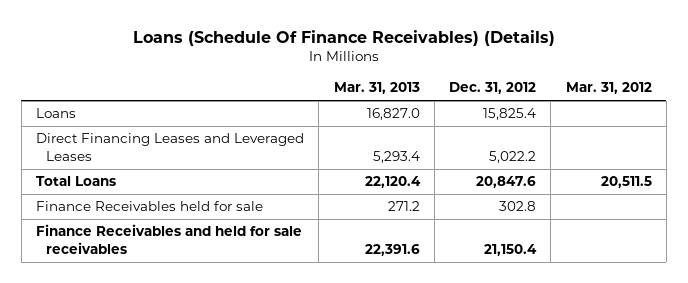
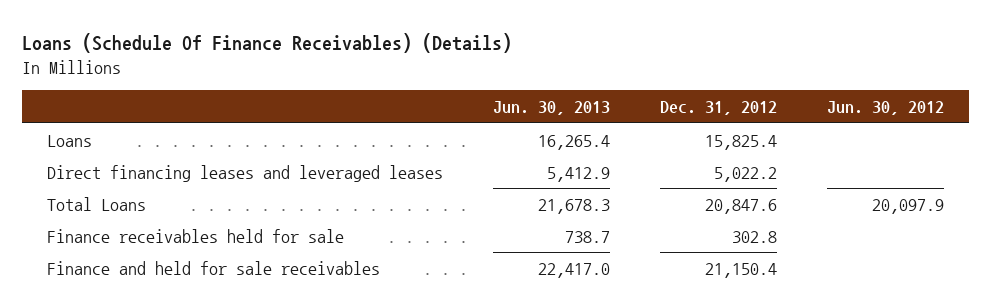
[333,82,420,95] Mar. 31, 2013 -> none
[565,82,652,95] Mar. 31, 2012 -> none
none -> [493,101,611,116] Jun. 30, 2013
none -> [826,101,944,116] Jun. 30, 2012
[36,133,305,161] Direct Financing Leases and Leveraged Leases -> [47,164,444,182] Direct financing leases and leveraged leases
[36,201,264,212] Finance Receivables held for sale -> [47,228,345,243] Finance receivables held for sale
[36,224,303,254] Finance Receivables and held for sale receivables -> [47,260,381,275] Finance and held for sale receivables

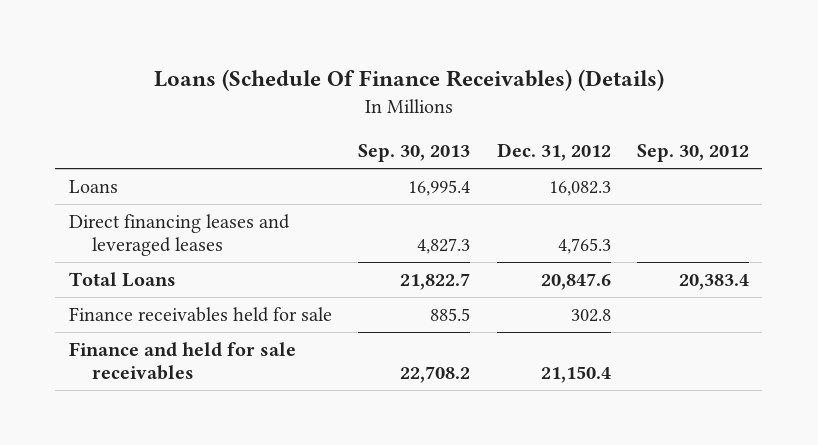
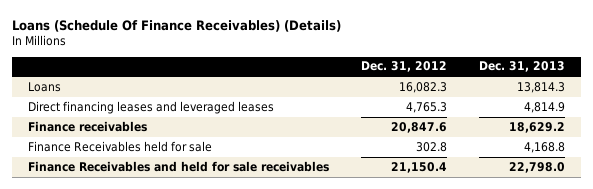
[358,144,471,163] Sep. 30, 2013 -> none
[637,144,750,163] Sep. 30, 2012 -> none
none -> [478,61,565,73] Dec. 31, 2013
[68,271,176,287] Total Loans -> [27,120,147,132] Finance receivables
[68,306,332,322] Finance receivables held for sale -> [27,140,212,152] Finance Receivables held for sale
[68,341,296,380] Finance and held for sale receivables -> [27,160,329,172] Finance Receivables and held for sale receivables

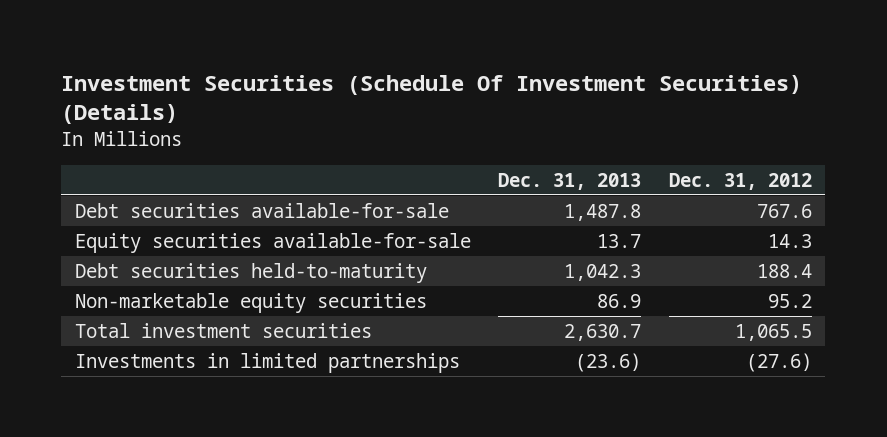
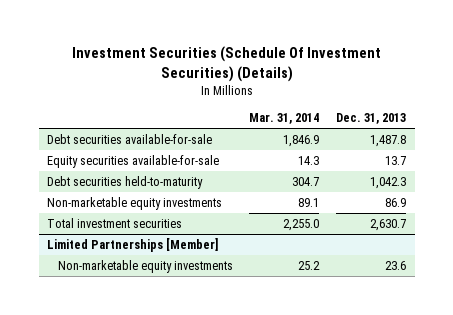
[668,172,812,190] Dec. 31, 2012 -> none
none -> [249,113,320,125] Mar. 31, 2014
[74,292,427,313] Non-marketable equity securities -> [47,196,223,210] Non-marketable equity investments
[74,352,460,373] Investments in limited partnerships -> none
none -> [47,237,219,252] Limited Partnerships [Member]
none -> [57,259,233,273] Non-marketable equity investments

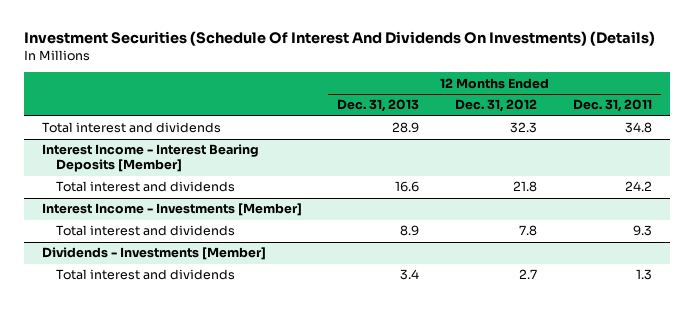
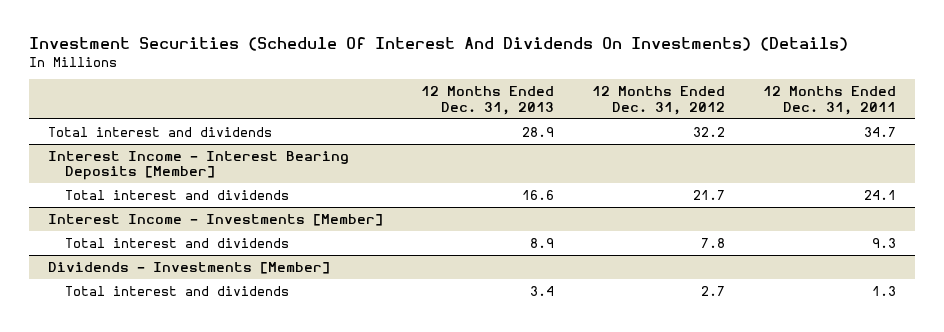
[510,122,538,134] 32.3 -> [692,126,725,137] 32.2
[625,122,653,134] 34.8 -> [863,126,896,137] 34.7
[513,181,538,193] 21.8 -> [692,189,725,200] 21.7
[625,181,653,192] 24.2 -> [863,189,896,200] 24.1

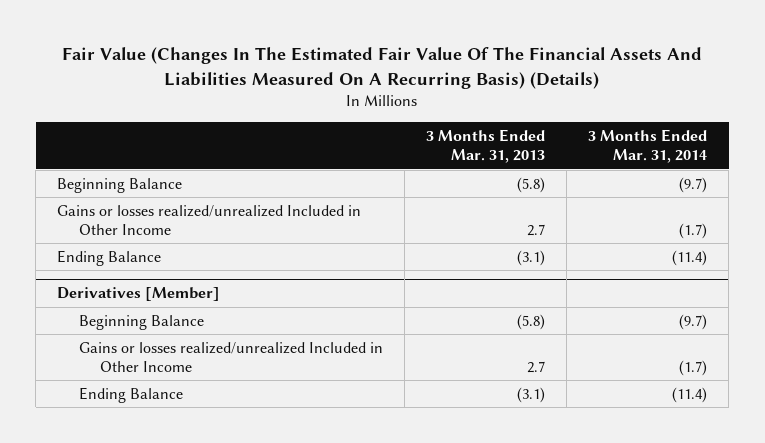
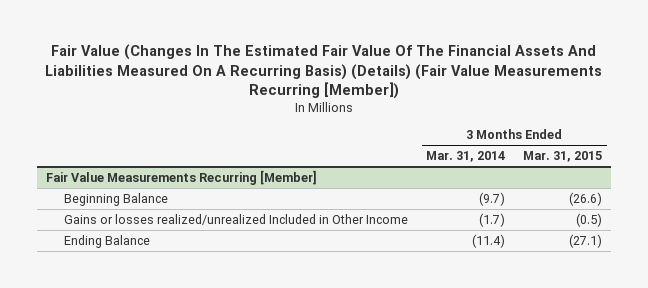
[62,47,703,89] Fair Value (Changes In The Estimated Fair Value Of The Financial Assets And Liabilities Measured On A Recurring Basis) (Details) -> [45,44,603,100] Fair Value (Changes In The Estimated Fair Value Of The Financial Assets And Liabilities Measured On A Recurring Basis) (Details) (Fair Value Measurements Recurring [Member])
[426,128,546,164] 3 Months Ended Mar. 31, 2013 -> none
none -> [523,151,603,163] Mar. 31, 2015
[57,177,183,193] Beginning Balance -> none
[57,204,362,235] Gains or losses realized/unrealized Included in Other Income -> none
[57,249,162,266] Ending Balance -> none
[57,287,221,302] Derivatives [Member] -> none
none -> [45,169,317,185] Fair Value Measurements Recurring [Member]

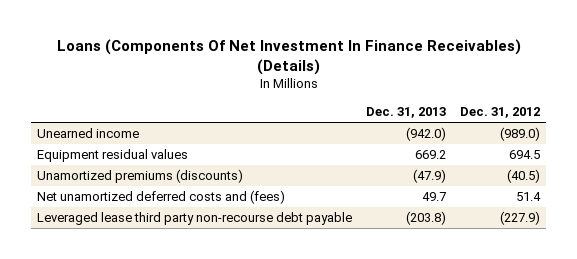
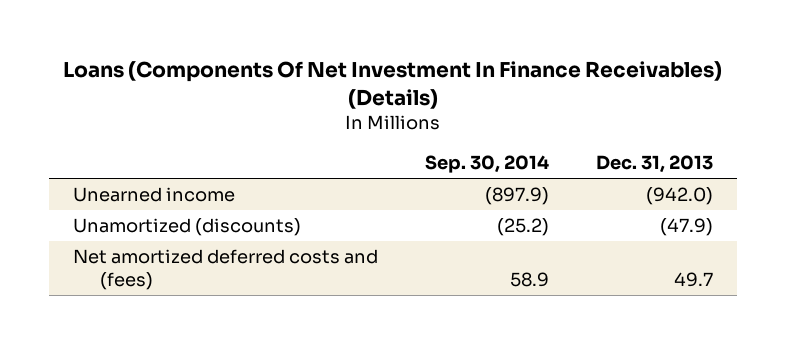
[459,107,540,119] Dec. 31, 2012 -> none
none -> [425,155,550,174] Sep. 30, 2014
[37,149,189,163] Equipment residual values -> none
[37,212,353,226] Leveraged lease third party non-recourse debt payable -> none
[37,169,244,184] Unamortized premiums (discounts) -> [72,218,301,237] Unamortized (discounts)
[37,190,286,205] Net unamortized deferred costs and (fees) -> [72,249,378,291] Net amortized deferred costs and (fees)

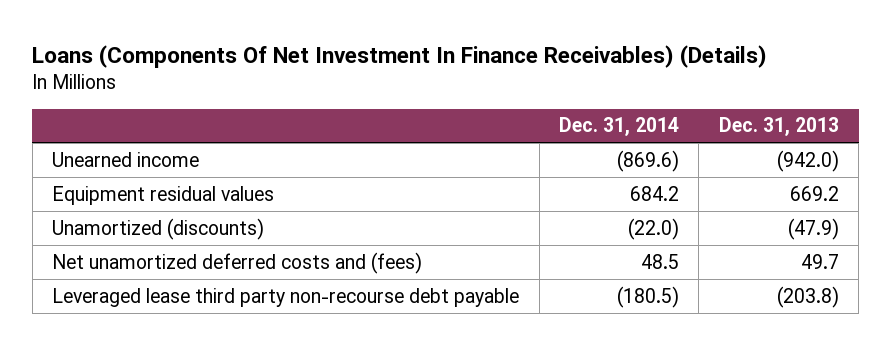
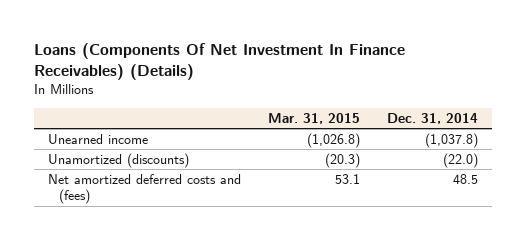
[718,117,839,137] Dec. 31, 2013 -> none
none -> [267,112,360,124] Mar. 31, 2015
[52,185,275,205] Equipment residual values -> none
[617,149,680,172] (869.6) -> [425,132,479,148] (1,037.8)
[52,287,520,307] Leveraged lease third party non-recourse debt payable -> none
[52,251,423,274] Net unamortized deferred costs and (fees) -> [47,173,241,205] Net amortized deferred costs and (fees)

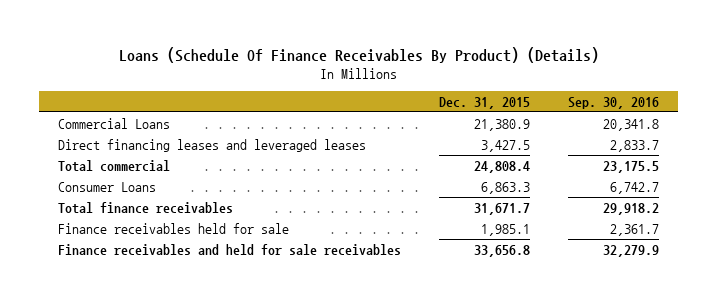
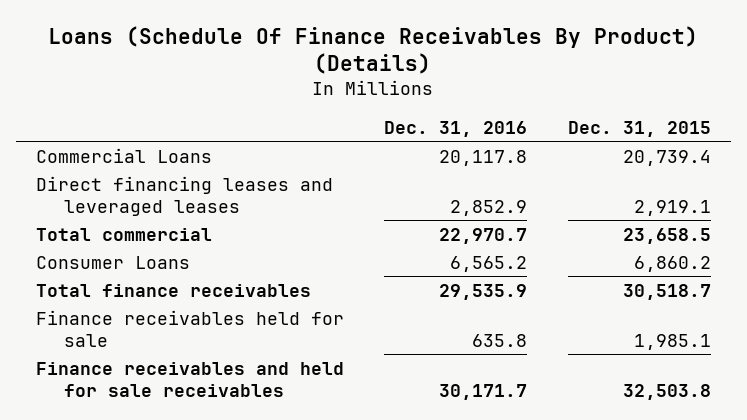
[567,96,659,109] Sep. 30, 2016 -> none
none -> [384,120,528,137] Dec. 31, 2016
[474,118,531,131] 21,380.9 -> [622,149,711,166] 20,739.4
[481,139,531,152] 3,427.5 -> [633,199,711,216] 2,919.1
[474,160,531,173] 24,808.4 -> [622,227,711,244] 23,658.5
[481,181,531,194] 6,863.3 -> [633,255,711,272] 6,860.2
[474,202,531,215] 31,671.7 -> [622,283,711,300] 30,518.7
[474,244,531,257] 33,656.8 -> [622,383,711,400] 32,503.8

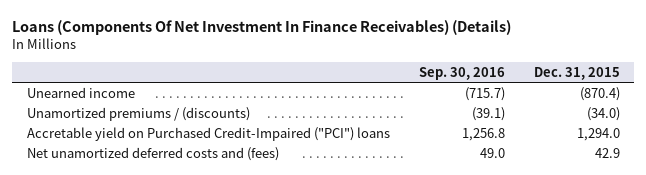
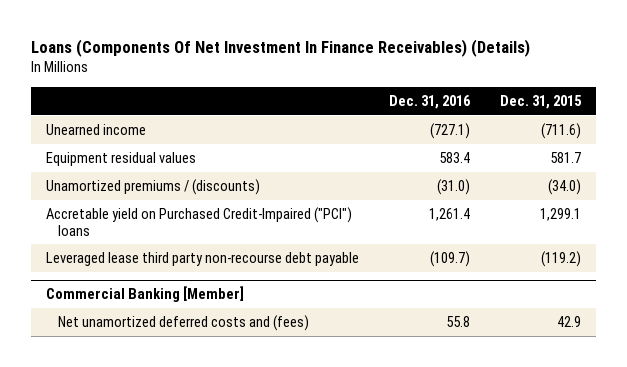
[418,66,505,80] Sep. 30, 2016 -> none
none -> [388,94,471,109] Dec. 31, 2016
[579,86,620,101] (870.4) -> [541,123,582,140] (711.6)
none -> [45,152,196,167] Equipment residual values
[576,127,620,141] 1,294.0 -> [540,208,582,222] 1,299.1
none -> [45,252,359,267] Leveraged lease third party non-recourse debt payable
none -> [45,286,244,303] Commercial Banking [Member]

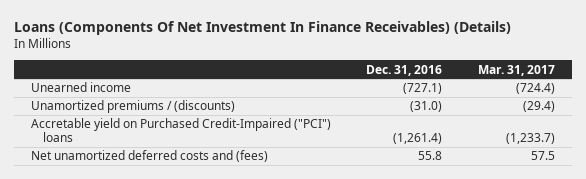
[500,94,583,109] Dec. 31, 2015 -> none
none -> [477,64,555,76] Mar. 31, 2017
[45,152,196,167] Equipment residual values -> none
[45,252,359,267] Leveraged lease third party non-recourse debt payable -> none
[45,286,244,303] Commercial Banking [Member] -> none
[428,208,470,222] 1,261.4 -> [393,133,443,145] (1,261.4)

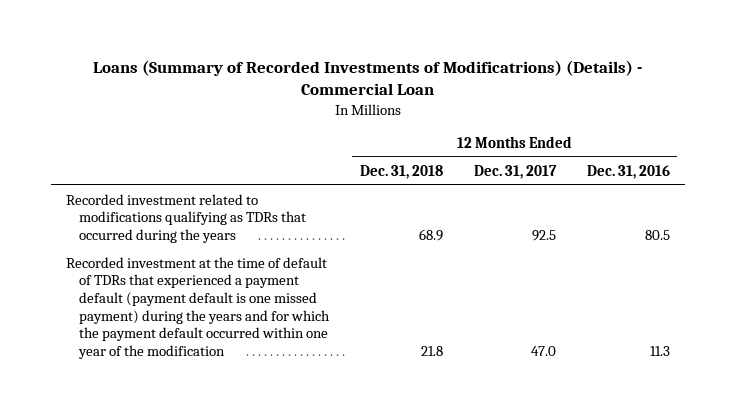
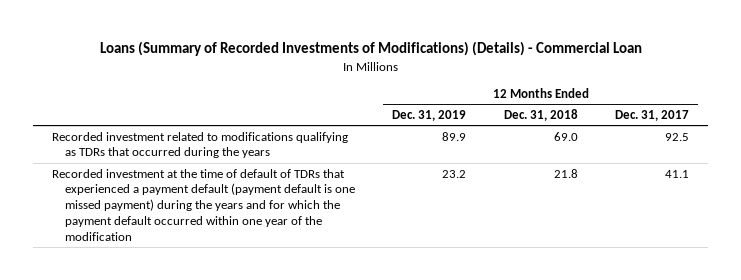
[92,59,642,96] Loans (Summary of Recorded Investments of Modificatrions) (Details) - Commercial Loan -> [99,41,642,57] Loans (Summary of Recorded Investments of Modifications) (Details) - Commercial Loan
[586,164,670,179] Dec. 31, 2016 -> none
none -> [392,110,467,122] Dec. 31, 2019
[418,229,443,242] 68.9 -> [553,131,578,141] 69.0
[530,346,556,357] 47.0 -> [665,169,690,178] 41.1

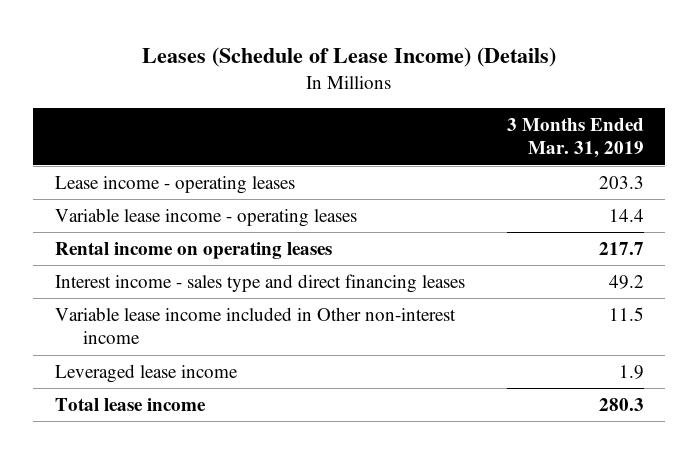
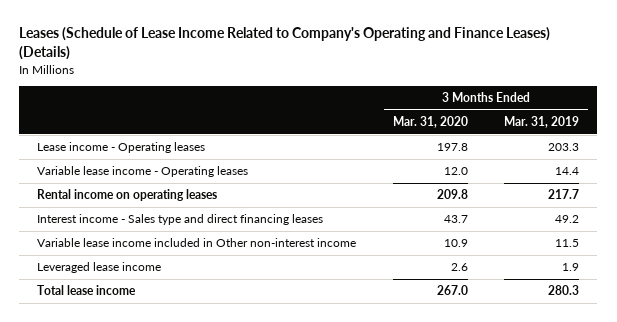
[142,47,557,68] Leases (Schedule of Lease Income) (Details) -> [19,27,551,61] Leases (Schedule of Lease Income Related to Company's Operating and Finance Leases) (Details)
none -> [392,116,468,129] Mar. 31, 2020
[54,176,295,195] Lease income - operating leases -> [37,142,206,154] Lease income - Operating leases
[54,208,357,228] Variable lease income - operating leases -> [37,166,249,178] Variable lease income - Operating leases
[54,274,465,294] Interest income - sales type and direct financing leases -> [37,214,324,226] Interest income - Sales type and direct financing leases

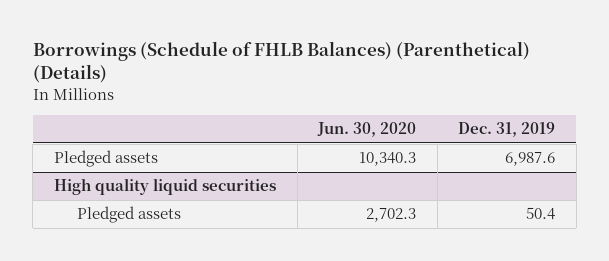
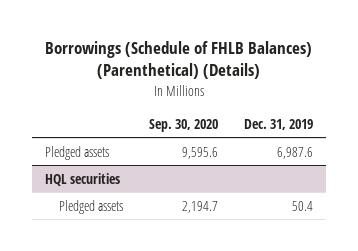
[317,122,417,138] Jun. 30, 2020 -> none
none -> [148,118,218,132] Sep. 30, 2020
[53,178,276,196] High quality liquid securities -> [45,172,121,186] HQL securities

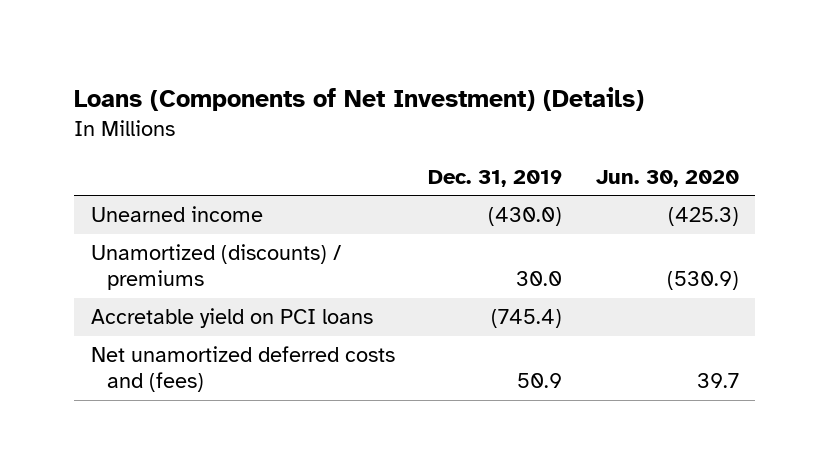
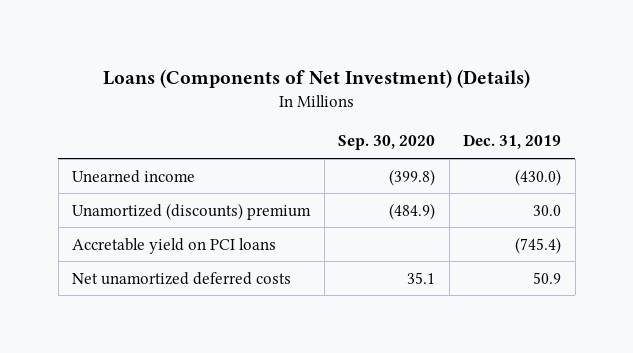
[595,169,739,187] Jun. 30, 2020 -> none
none -> [338,135,436,151] Sep. 30, 2020
[90,244,341,291] Unamortized (discounts) / premiums -> [72,202,312,220] Unamortized (discounts) premium
[90,346,395,393] Net unamortized deferred costs and (fees) -> [72,271,292,285] Net unamortized deferred costs

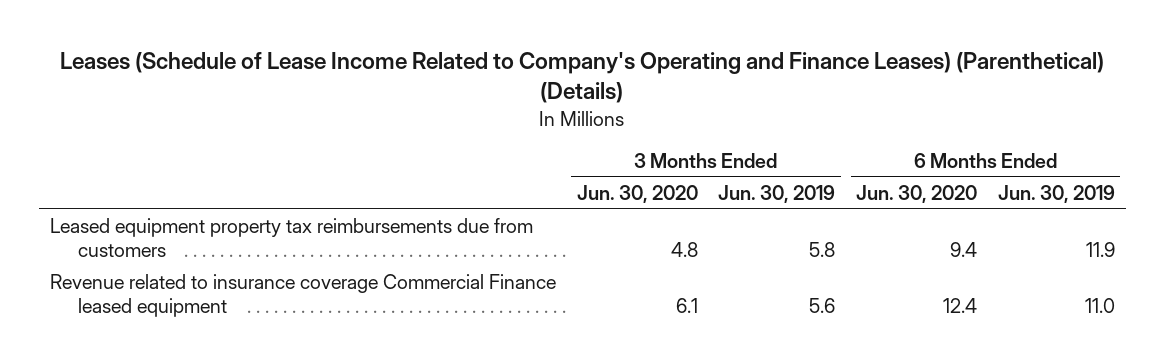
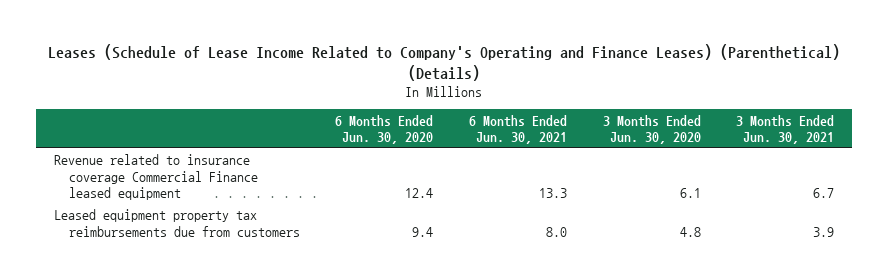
[718,184,836,203] Jun. 30, 2019 -> none
[998,184,1116,203] Jun. 30, 2019 -> none
none -> [468,114,567,144] 6 Months Ended Jun. 30, 2021
none -> [736,114,835,144] 3 Months Ended Jun. 30, 2021
[49,218,533,257] Leased equipment property tax reimbursements due from customers -> [54,209,300,237] Leased equipment property tax reimbursements due from customers

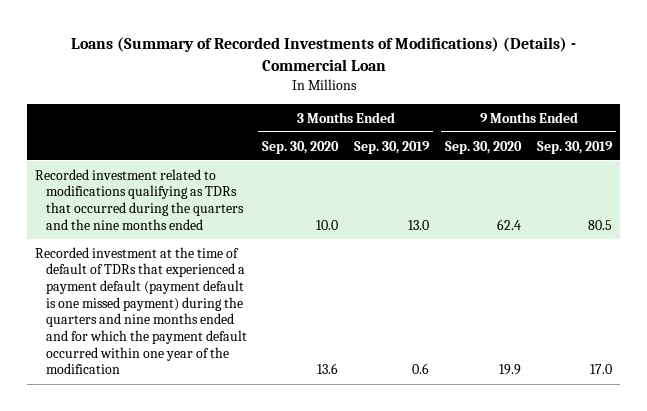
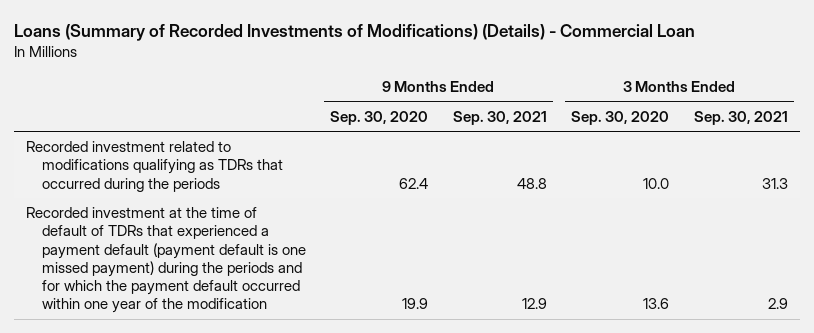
[354,140,431,154] Sep. 30, 2019 -> none
[537,140,614,154] Sep. 30, 2019 -> none
none -> [452,110,547,125] Sep. 30, 2021
none -> [693,110,788,125] Sep. 30, 2021
[34,168,244,230] Recorded investment related to modifications qualifying as TDRs that occurred during the quarters and the nine months ended -> [26,141,283,192] Recorded investment related to modifications qualifying as TDRs that occurred during the periods
[34,246,247,375] Recorded investment at the time of default of TDRs that experienced a payment default (payment default is one missed payment) during the quarters and nine months ended and for which the payment default occurred within one year of the modification -> [26,207,306,314] Recorded investment at the time of default of TDRs that experienced a payment default (payment default is one missed payment) during the periods and for which the payment default occurred within one year of the modification

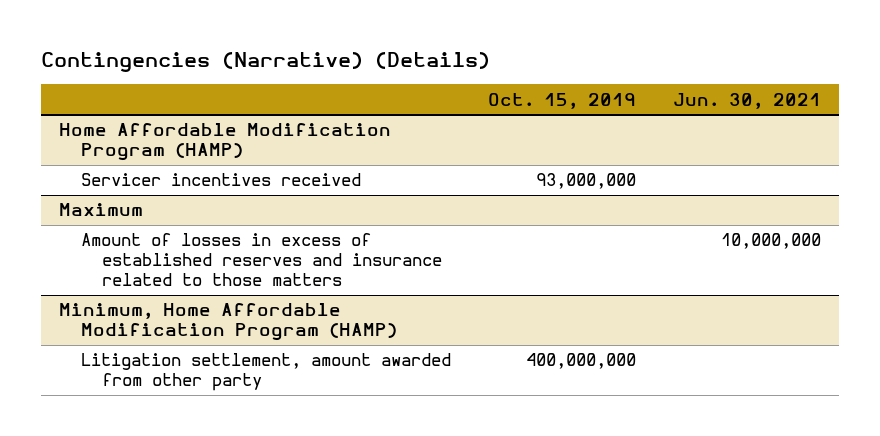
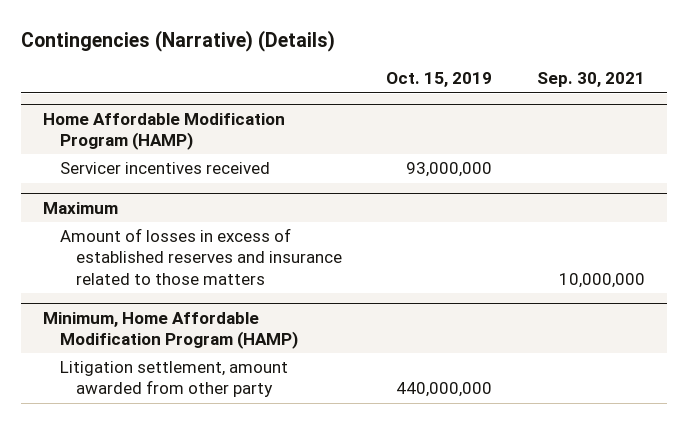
[672,92,821,109] Jun. 30, 2021 -> none
none -> [536,72,645,88] Sep. 30, 2021
[525,353,636,370] 400,000,000 -> [396,382,493,398] 440,000,000

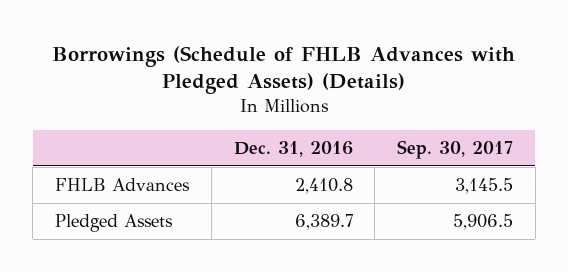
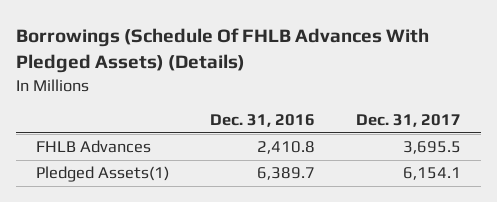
[52,45,516,95] Borrowings (Schedule of FHLB Advances with Pledged Assets) (Details) -> [16,27,430,73] Borrowings (Schedule Of FHLB Advances With Pledged Assets) (Details)
[397,140,514,160] Sep. 30, 2017 -> none
none -> [355,114,461,128] Dec. 31, 2017
[55,213,174,232] Pledged Assets -> [36,166,170,183] Pledged Assets(1)

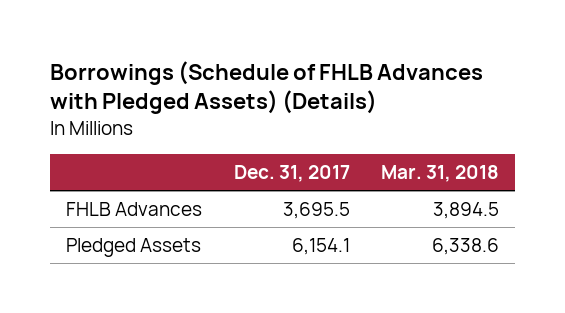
[16,27,430,73] Borrowings (Schedule Of FHLB Advances With Pledged Assets) (Details) -> [49,60,483,115] Borrowings (Schedule of FHLB Advances with Pledged Assets) (Details)
[210,114,316,128] Dec. 31, 2016 -> none
none -> [381,165,500,183] Mar. 31, 2018
[36,166,170,183] Pledged Assets(1) -> [65,238,201,258] Pledged Assets

